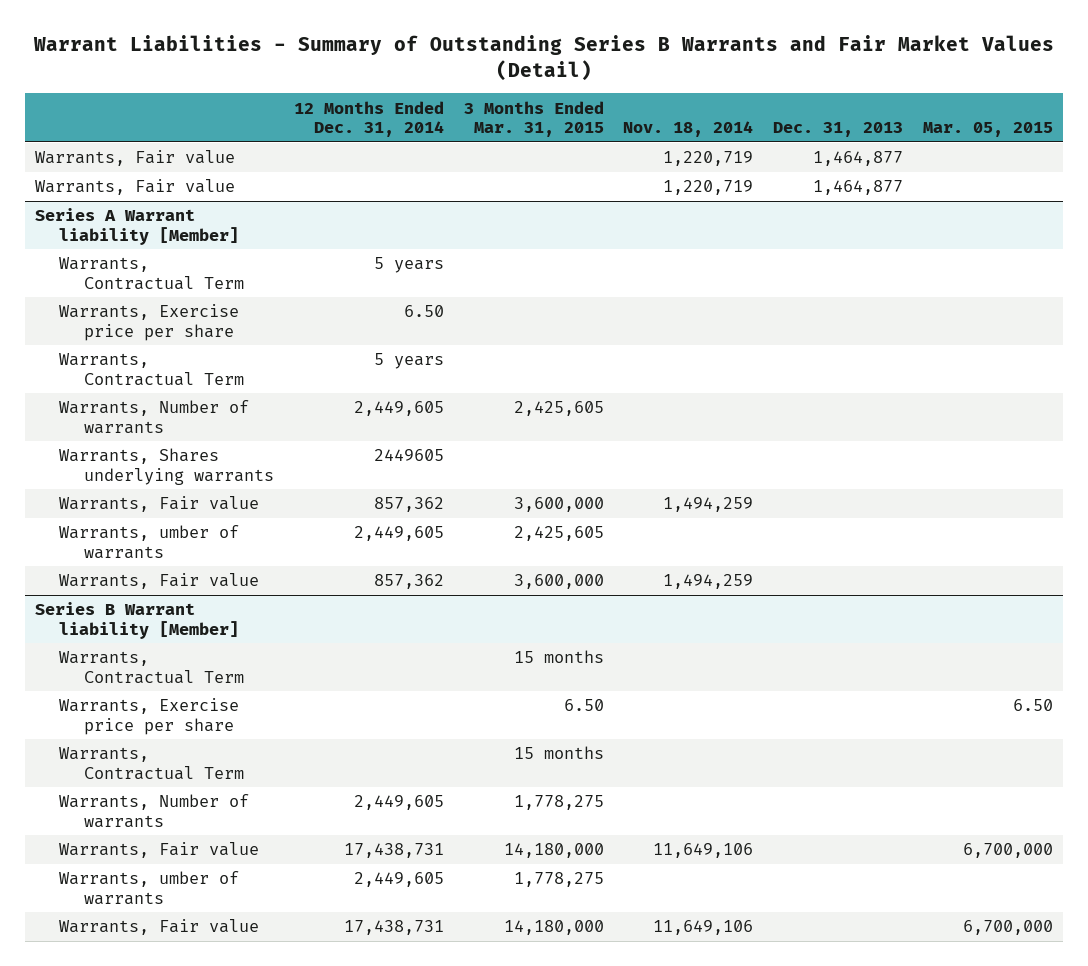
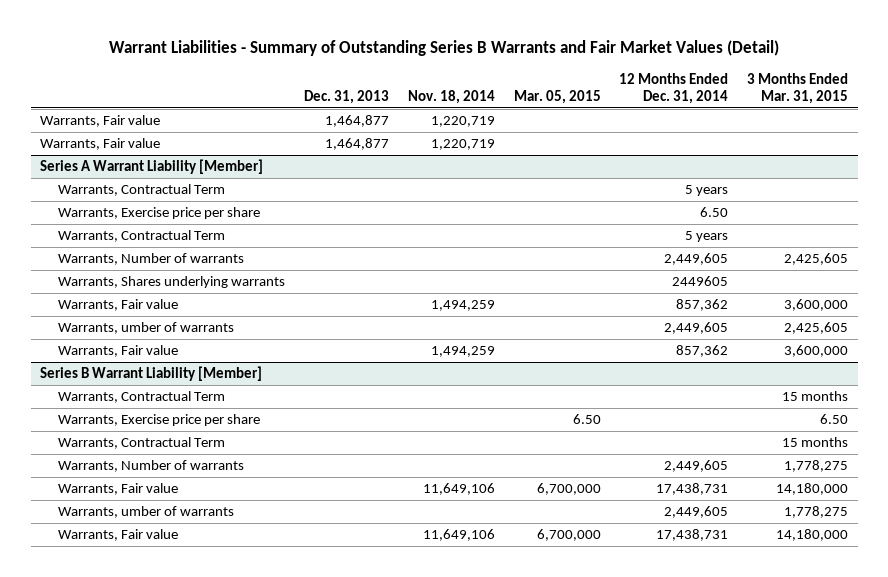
[35,208,240,245] Series A Warrant liability [Member] -> [39,159,263,175] Series A Warrant Liability [Member]
[35,602,240,639] Series B Warrant liability [Member] -> [39,366,262,382] Series B Warrant Liability [Member]

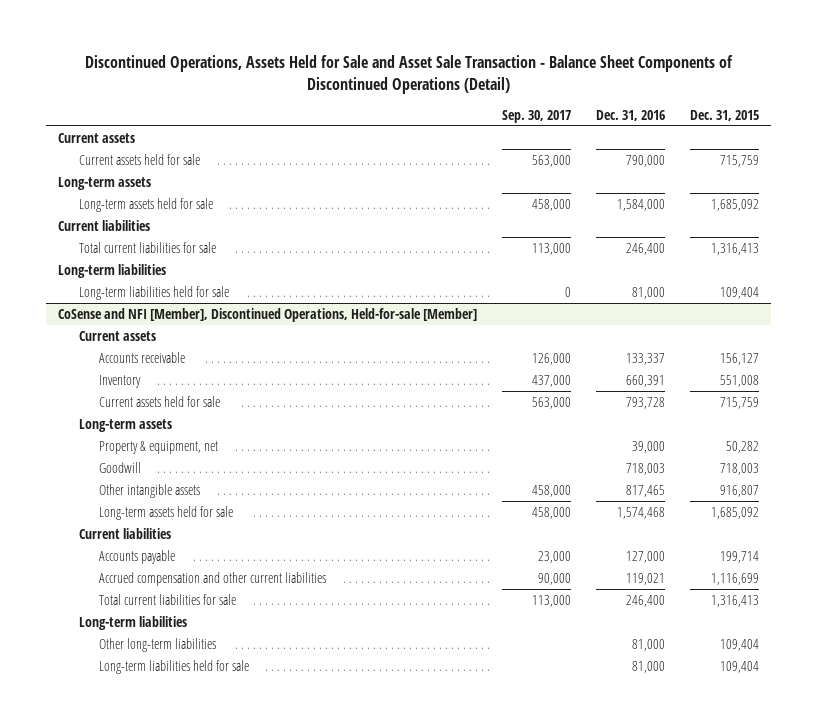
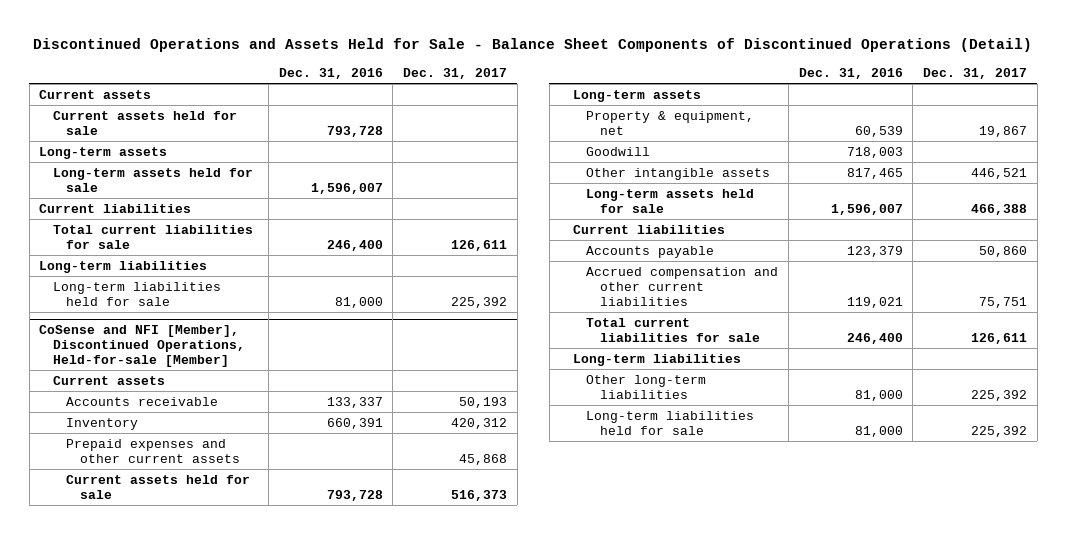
[84,54,733,94] Discontinued Operations, Assets Held for Sale and Asset Sale Transaction - Balance Sheet Components of Discontinued Operations (Detail) -> [33,38,1033,53] Discontinued Operations and Assets Held for Sale - Balance Sheet Components of Discontinued Operations (Detail)
[502,109,572,123] Sep. 30, 2017 -> none
[689,109,759,121] Dec. 31, 2015 -> none
none -> [403,67,508,79] Dec. 31, 2017
[625,154,665,167] 790,000 -> [326,125,383,137] 793,728
[616,198,665,211] 1,584,000 -> [310,182,383,194] 1,596,007
none -> [66,438,240,463] Prepaid expenses and other current assets
[631,440,665,453] 39,000 -> [854,125,903,137] 60,539
[616,506,665,519] 1,574,468 -> [830,203,903,215] 1,596,007
[625,550,665,563] 127,000 -> [846,245,903,257] 123,379

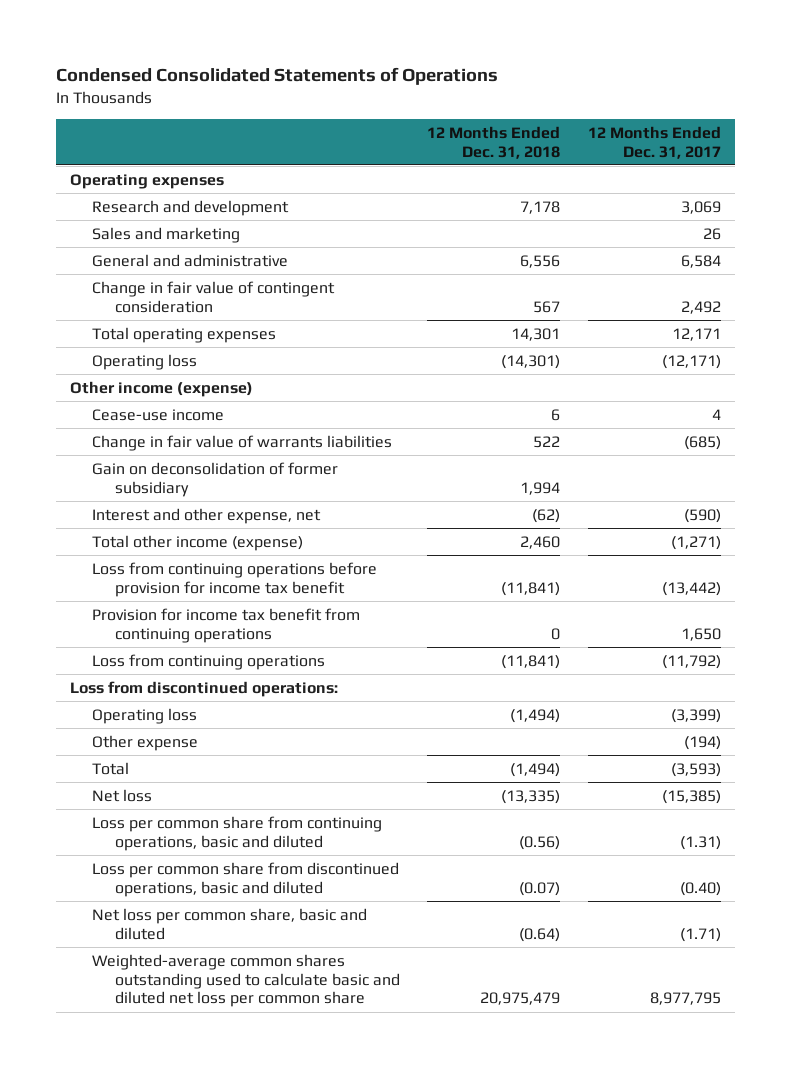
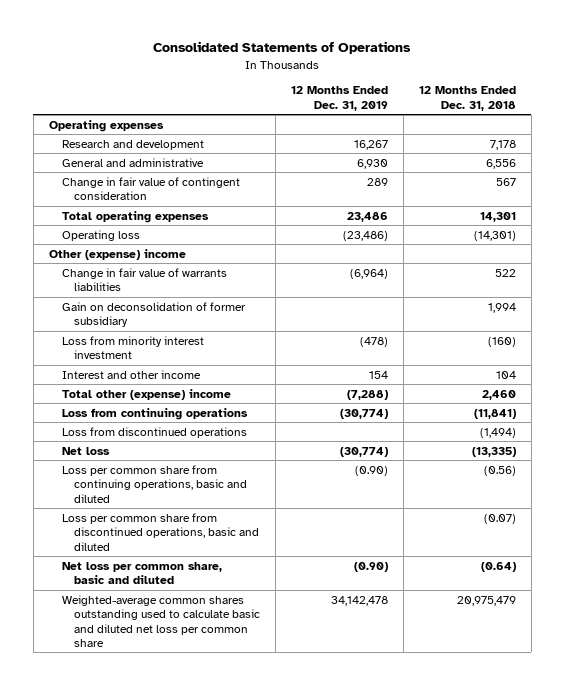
[56,67,499,86] Condensed Consolidated Statements of Operations -> [153,41,412,55] Consolidated Statements of Operations
[588,125,722,159] 12 Months Ended Dec. 31, 2017 -> none
none -> [291,86,389,111] 12 Months Ended Dec. 31, 2019
[92,226,241,243] Sales and marketing -> none
[92,408,225,421] Cease-use income -> none
[70,380,254,397] Other income (expense) -> [48,248,186,260] Other (expense) income
[92,561,378,597] Loss from continuing operations before provision for income tax benefit -> none
[92,607,361,643] Provision for income tax benefit from continuing operations -> none
none -> [61,335,204,360] Loss from minority interest investment
[92,507,322,524] Interest and other expense, net -> [61,369,201,379] Interest and other income
[532,508,561,523] (62) -> [496,370,517,379] 104
[92,534,304,551] Total other income (expense) -> [61,388,231,400] Total other (expense) income
[70,680,339,697] Loss from discontinued operations: -> none
[92,707,198,724] Operating loss -> none
[92,734,199,751] Other expense -> none
[92,761,130,775] Total -> [61,426,247,438] Loss from discontinued operations

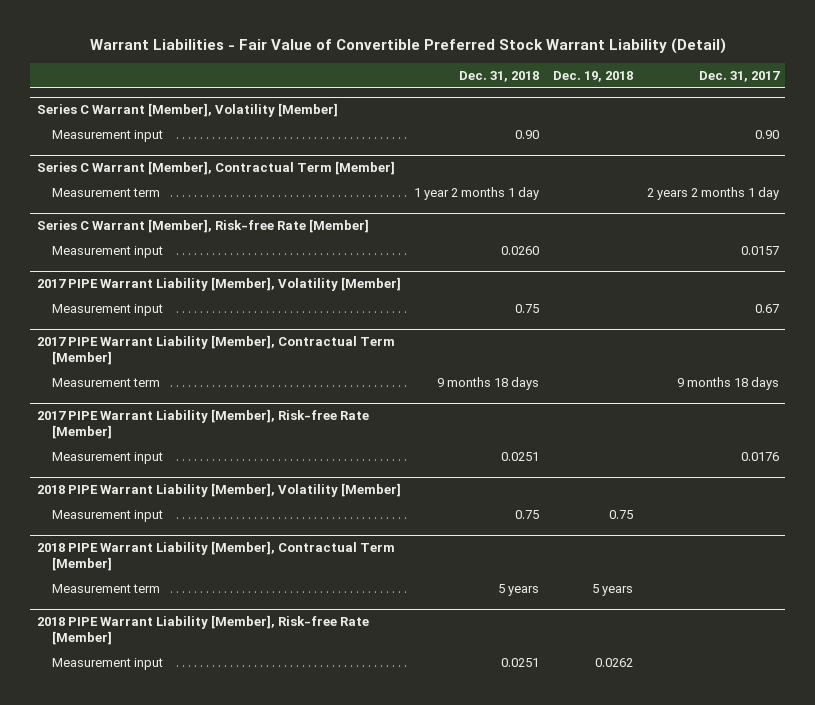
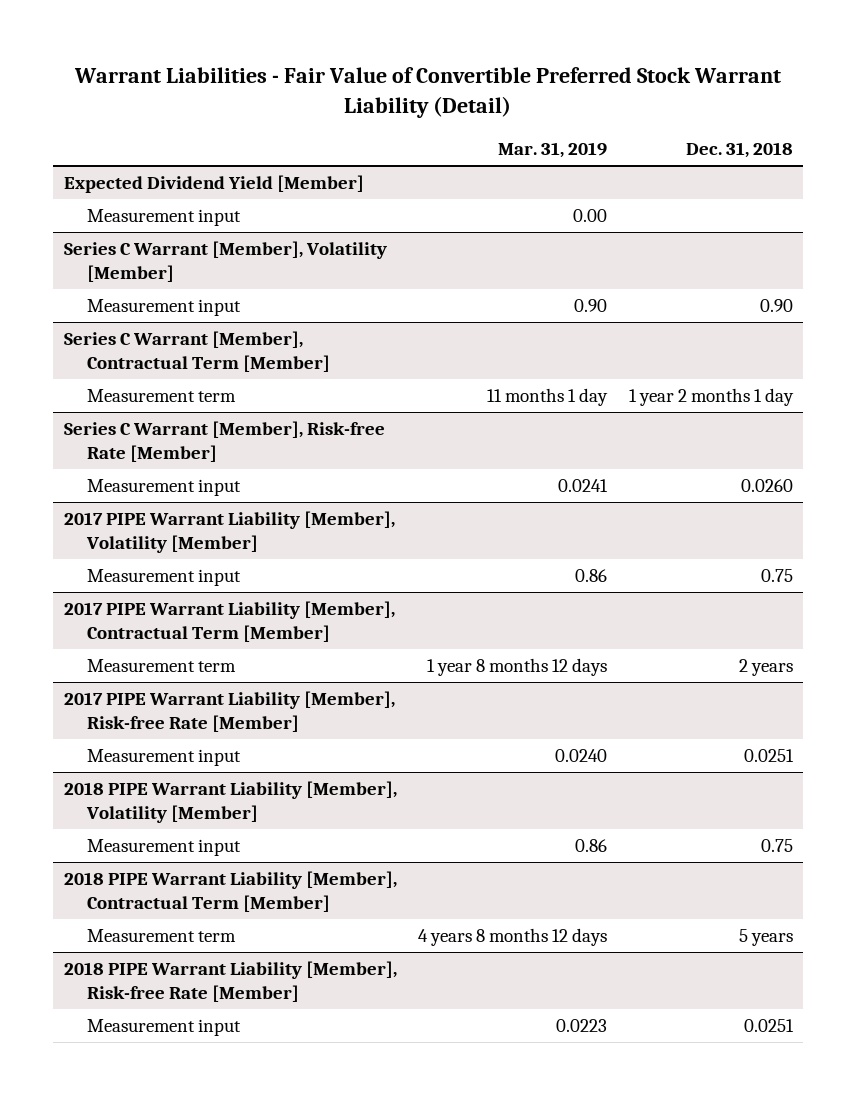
[552,70,633,82] Dec. 19, 2018 -> none
[698,70,780,82] Dec. 31, 2017 -> none
none -> [498,142,608,159] Mar. 31, 2019
none -> [64,175,365,194] Expected Dividend Yield [Member]
none -> [87,209,242,227] Measurement input
[437,377,540,391] 9 months 18 days -> [738,659,793,677] 2 years

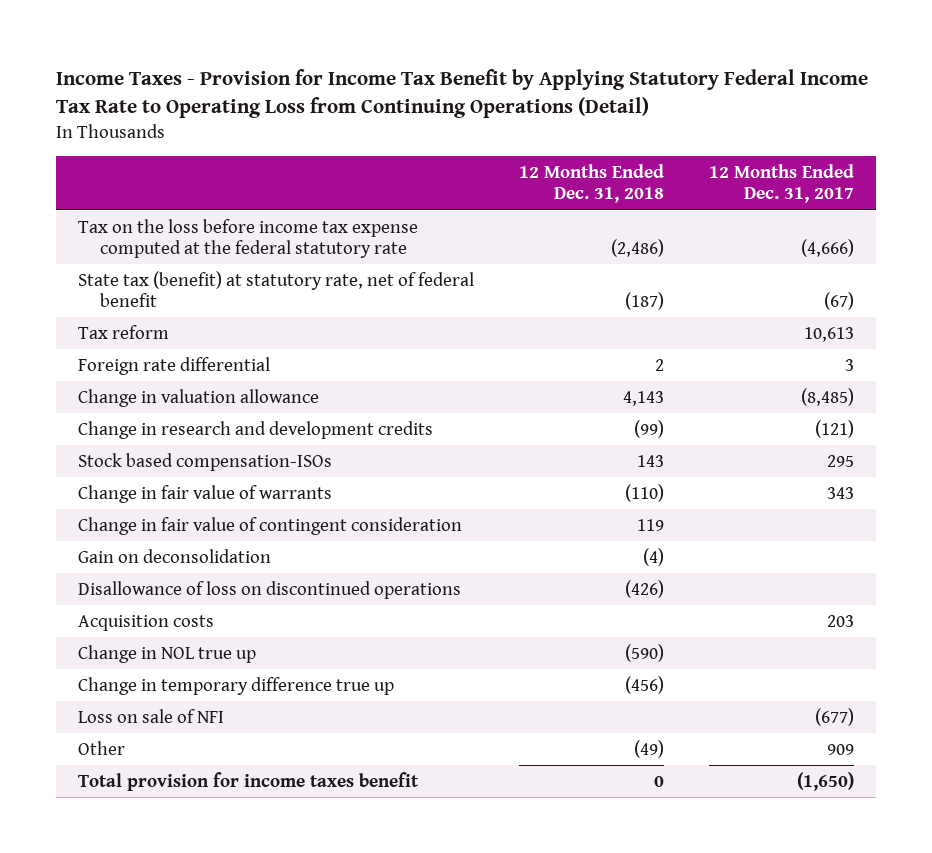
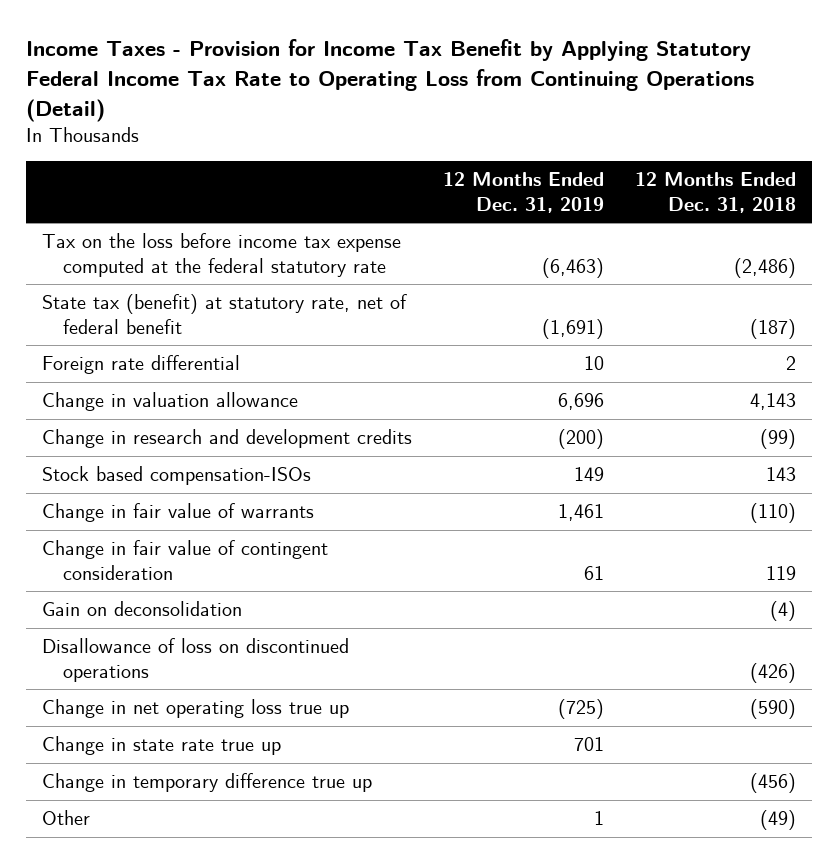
[708,163,854,204] 12 Months Ended Dec. 31, 2017 -> none
none -> [442,172,604,213] 12 Months Ended Dec. 31, 2019
[78,324,170,339] Tax reform -> none
[78,614,215,631] Acquisition costs -> none
[78,644,257,663] Change in NOL true up -> [41,699,349,719] Change in net operating loss true up
none -> [41,736,281,756] Change in state rate true up
[78,708,225,723] Loss on sale of NFI -> none
[78,771,420,791] Total provision for income taxes benefit -> none

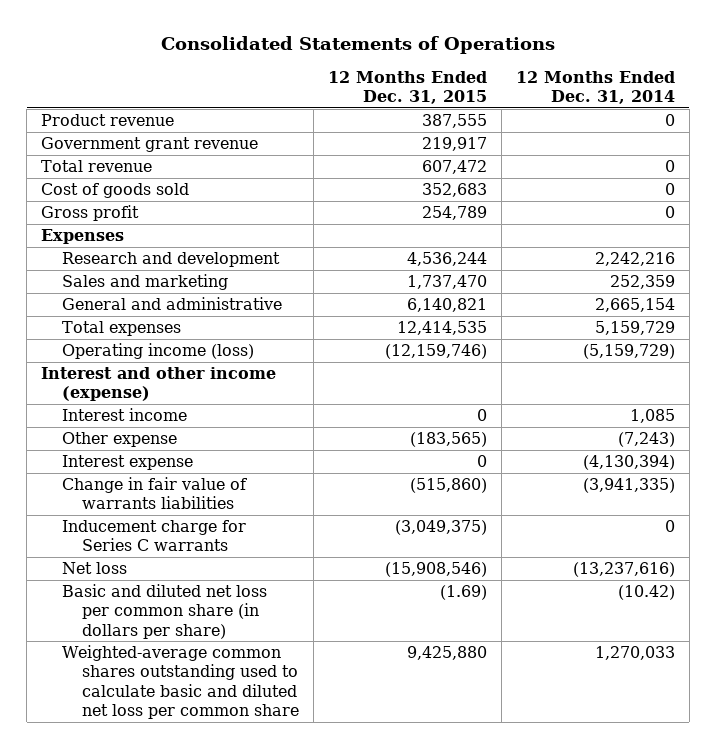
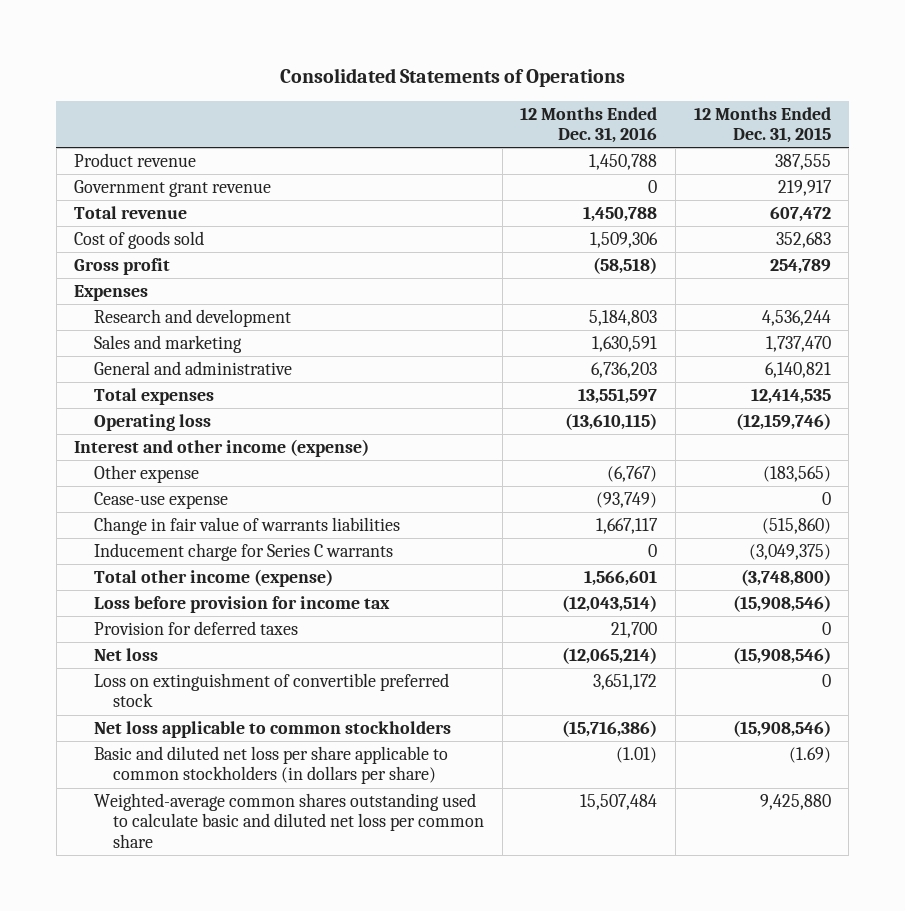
[515,70,675,104] 12 Months Ended Dec. 31, 2014 -> none
none -> [520,106,658,143] 12 Months Ended Dec. 31, 2016
[61,343,254,360] Operating income (loss) -> [93,414,211,432] Operating loss
[61,408,187,422] Interest income -> none
[61,455,193,471] Interest expense -> none
none -> [93,492,228,510] Cease-use expense
none -> [93,569,333,588] Total other income (expense)
none -> [93,596,390,614] Loss before provision for income tax
none -> [93,621,298,636] Provision for deferred taxes
none -> [93,673,449,708] Loss on extinguishment of convertible preferred stock
none -> [93,721,451,739] Net loss applicable to common stockholders
[61,584,267,639] Basic and diluted net loss per common share (in dollars per share) -> [93,746,448,785] Basic and diluted net loss per share applicable to common stockholders (in dollars per share)

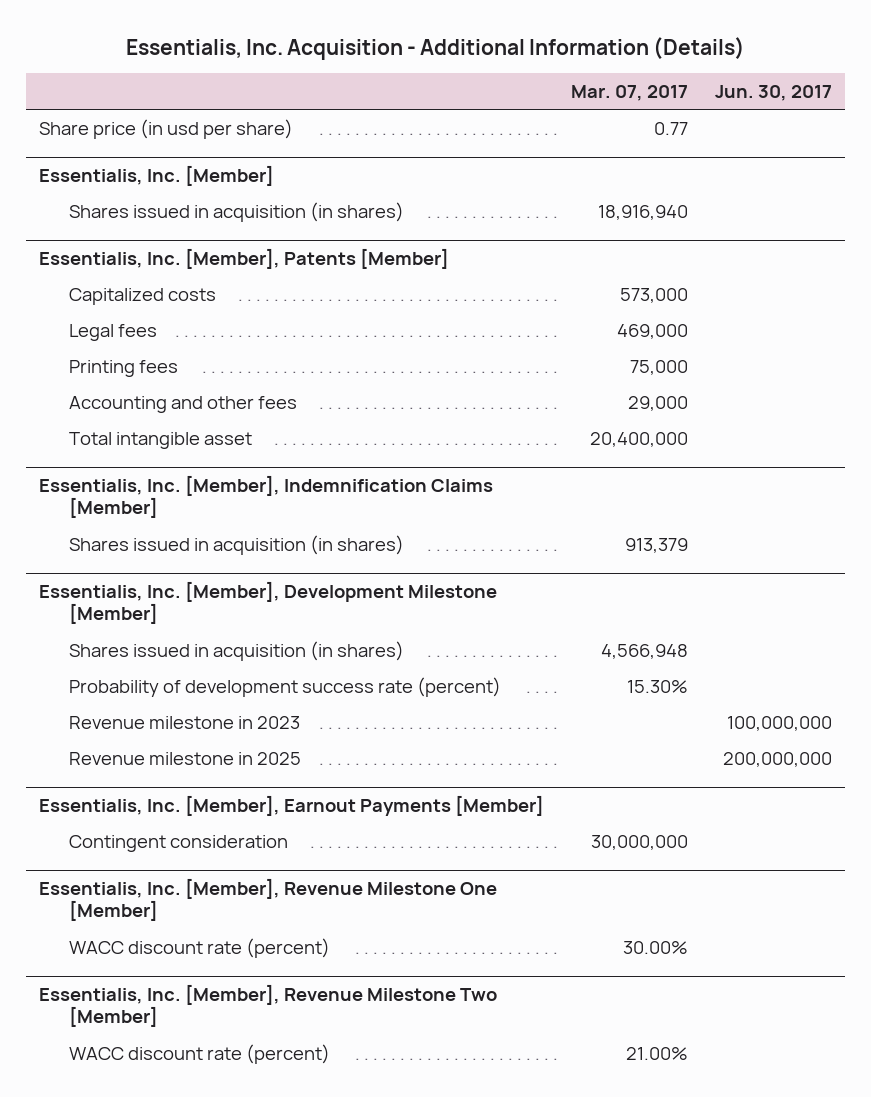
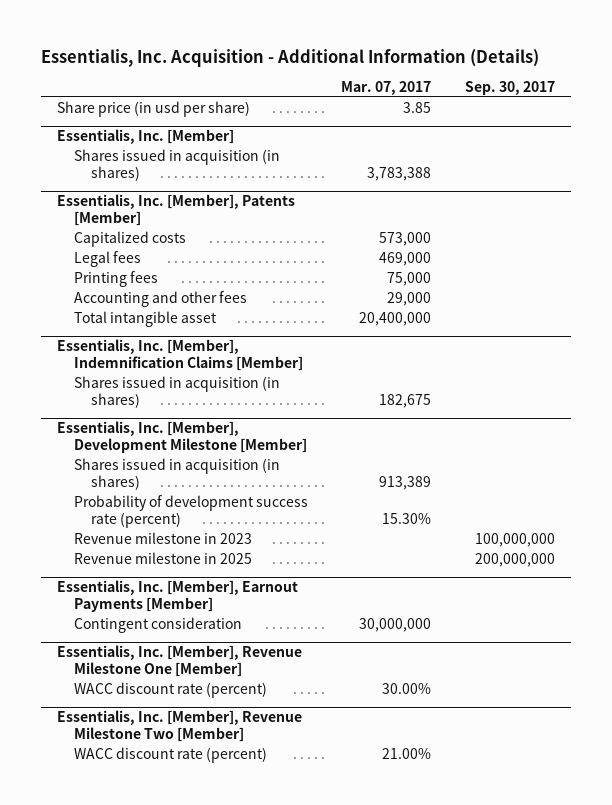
[714,84,832,101] Jun. 30, 2017 -> none
none -> [464,80,555,95] Sep. 30, 2017
[654,121,689,135] 0.77 -> [403,102,432,114] 3.85
[598,204,689,220] 18,916,940 -> [367,166,432,181] 3,783,388
[625,537,689,553] 913,379 -> [379,393,432,408] 182,675
[601,643,689,659] 4,566,948 -> [379,475,432,490] 913,389

